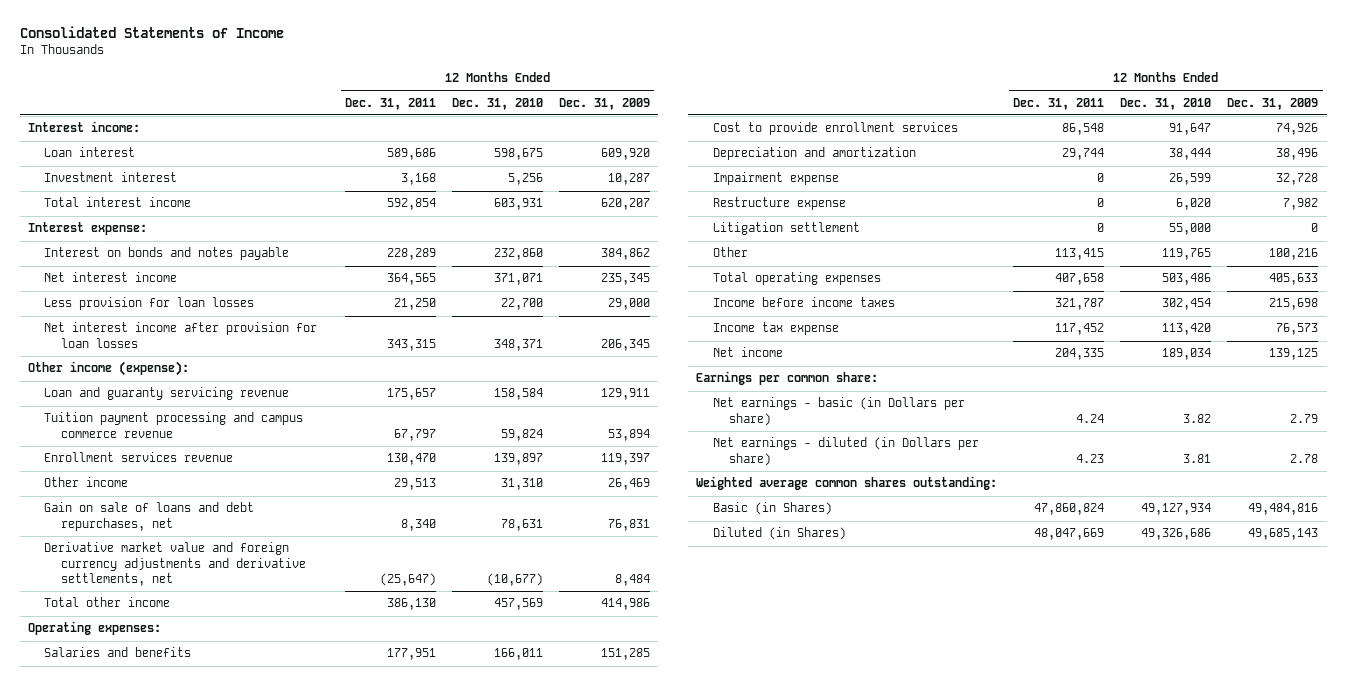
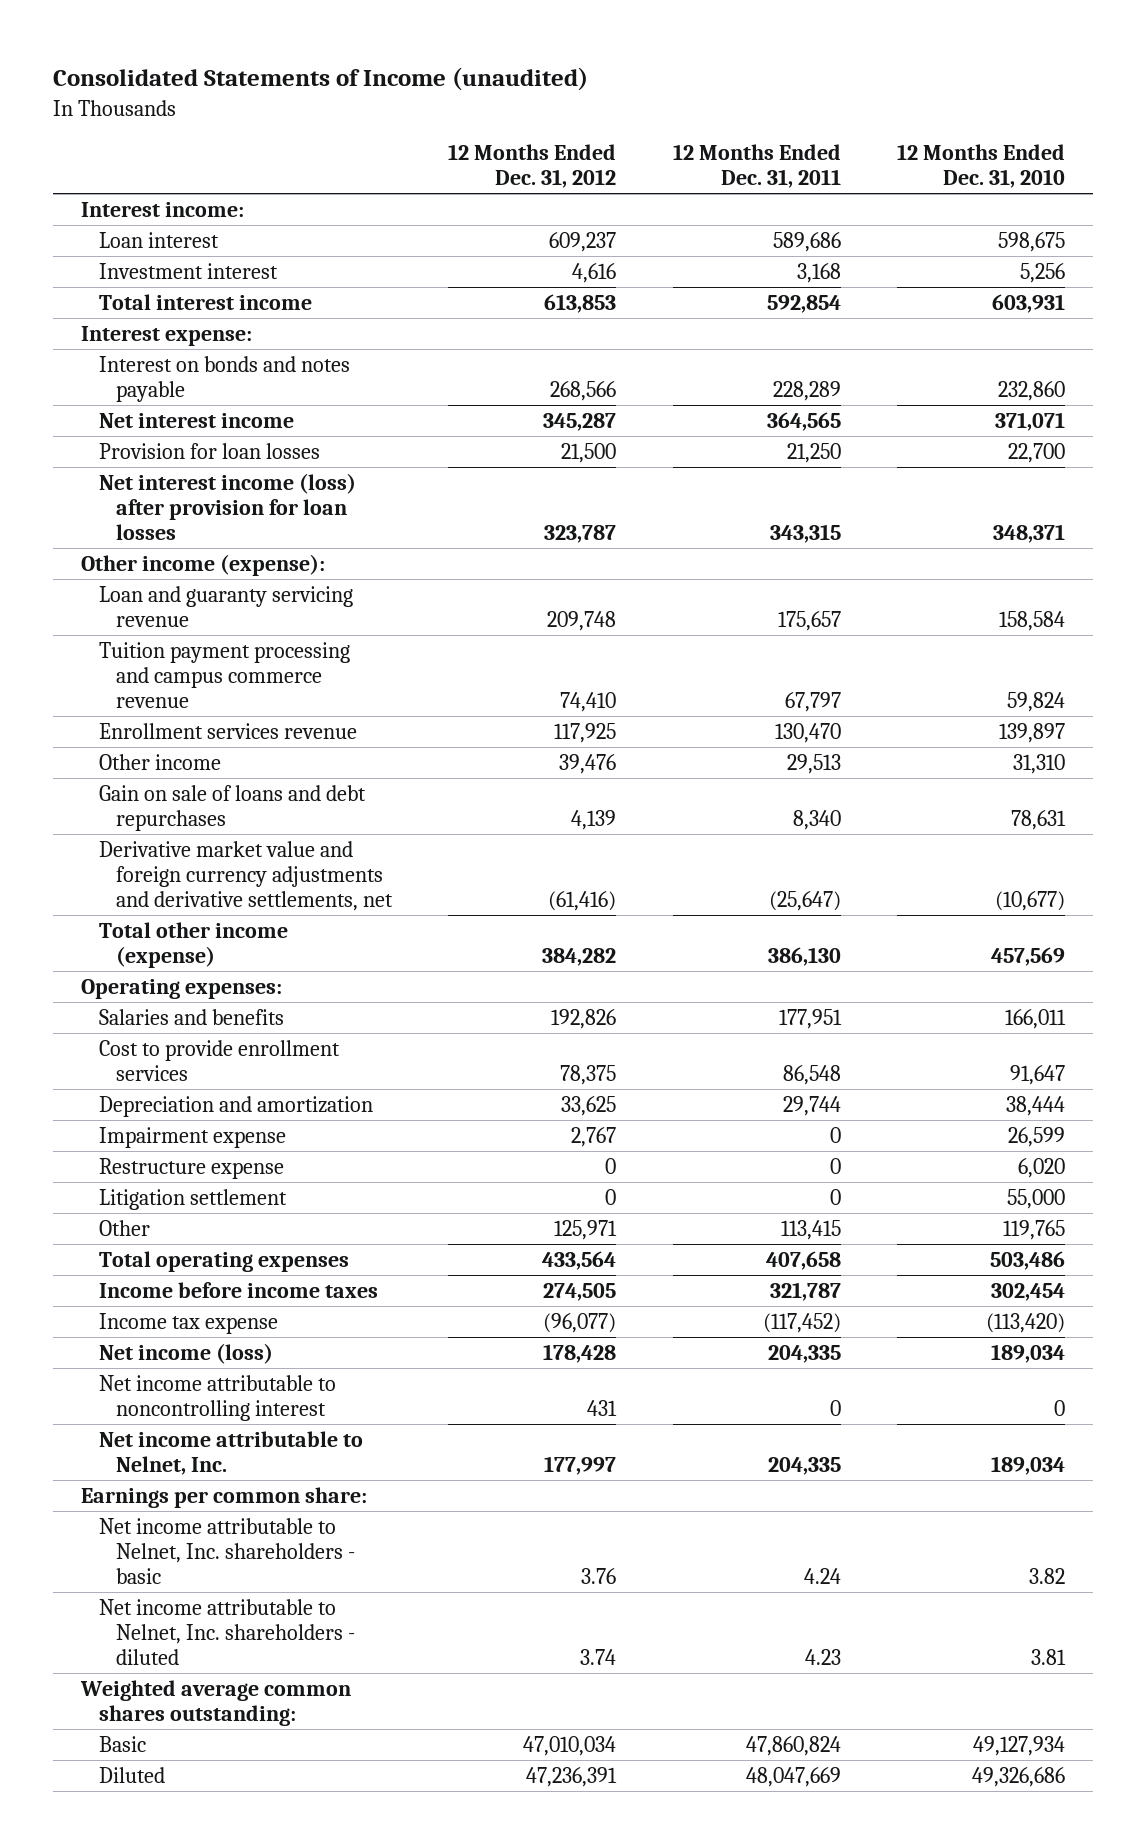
[19,26,284,39] Consolidated Statements of Income -> [52,67,588,92] Consolidated Statements of Income (unaudited)
[559,97,651,110] Dec. 31, 2009 -> none
none -> [448,144,617,189] 12 Months Ended Dec. 31, 2012
[44,297,255,311] Less provision for loan losses -> [98,442,320,459] Provision for loan losses
[44,322,318,348] Net interest income after provision for loan losses -> [98,472,356,540] Net interest income (loss) after provision for loan losses
[44,502,255,531] Gain on sale of loans and debt repurchases, net -> [98,784,366,831] Gain on sale of loans and debt repurchases
[44,597,171,608] Total other income -> [98,921,288,968] Total other income (expense)
[1055,323,1105,336] 117,452 -> [762,1312,841,1333] (117,452)
[1162,323,1212,336] 113,420 -> [985,1312,1065,1333] (113,420)
none -> [98,1342,273,1364] Net income (loss)
none -> [98,1374,336,1421] Net income attributable to noncontrolling interest
[712,347,783,358] Net income -> [98,1430,363,1475] Net income attributable to Nelnet, Inc.
[712,397,965,426] Net earnings - basic (in Dollars per share) -> [98,1517,356,1584] Net income attributable to Nelnet, Inc. shareholders - basic
[712,437,979,466] Net earnings - diluted (in Dollars per share) -> [98,1598,356,1665] Net income attributable to Nelnet, Inc. shareholders - diluted
[712,502,832,516] Basic (in Shares) -> [98,1735,146,1752] Basic
[712,527,846,541] Diluted (in Shares) -> [98,1766,165,1783] Diluted

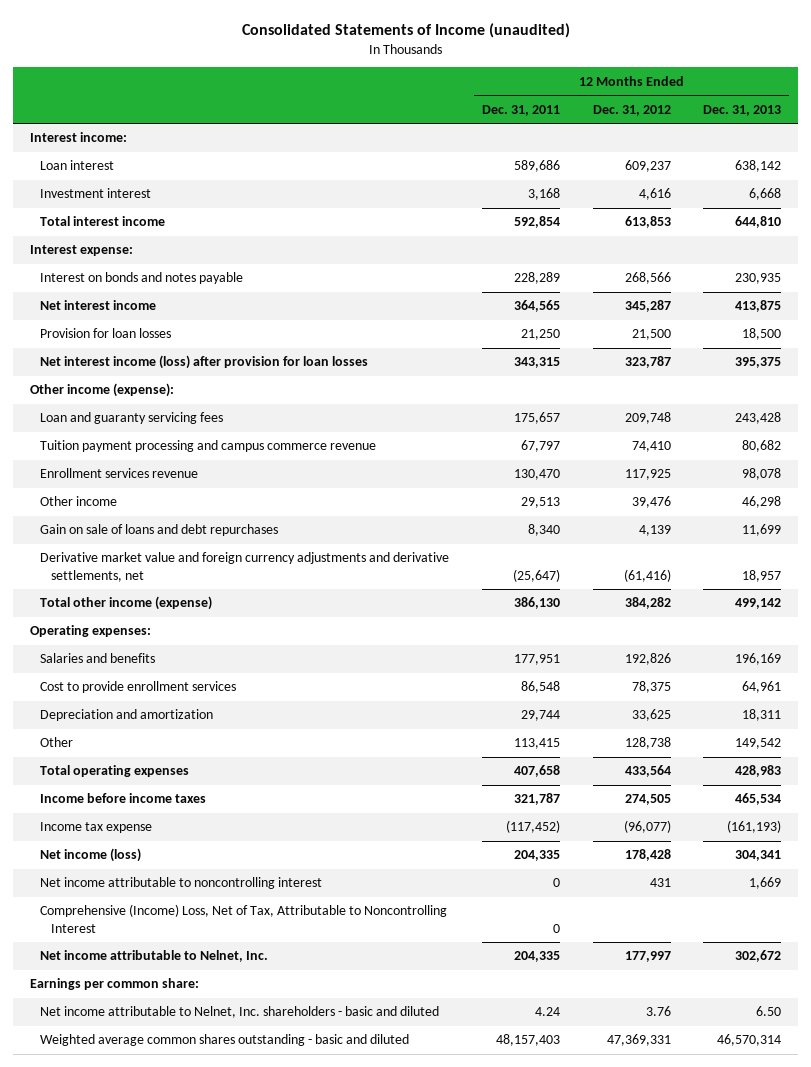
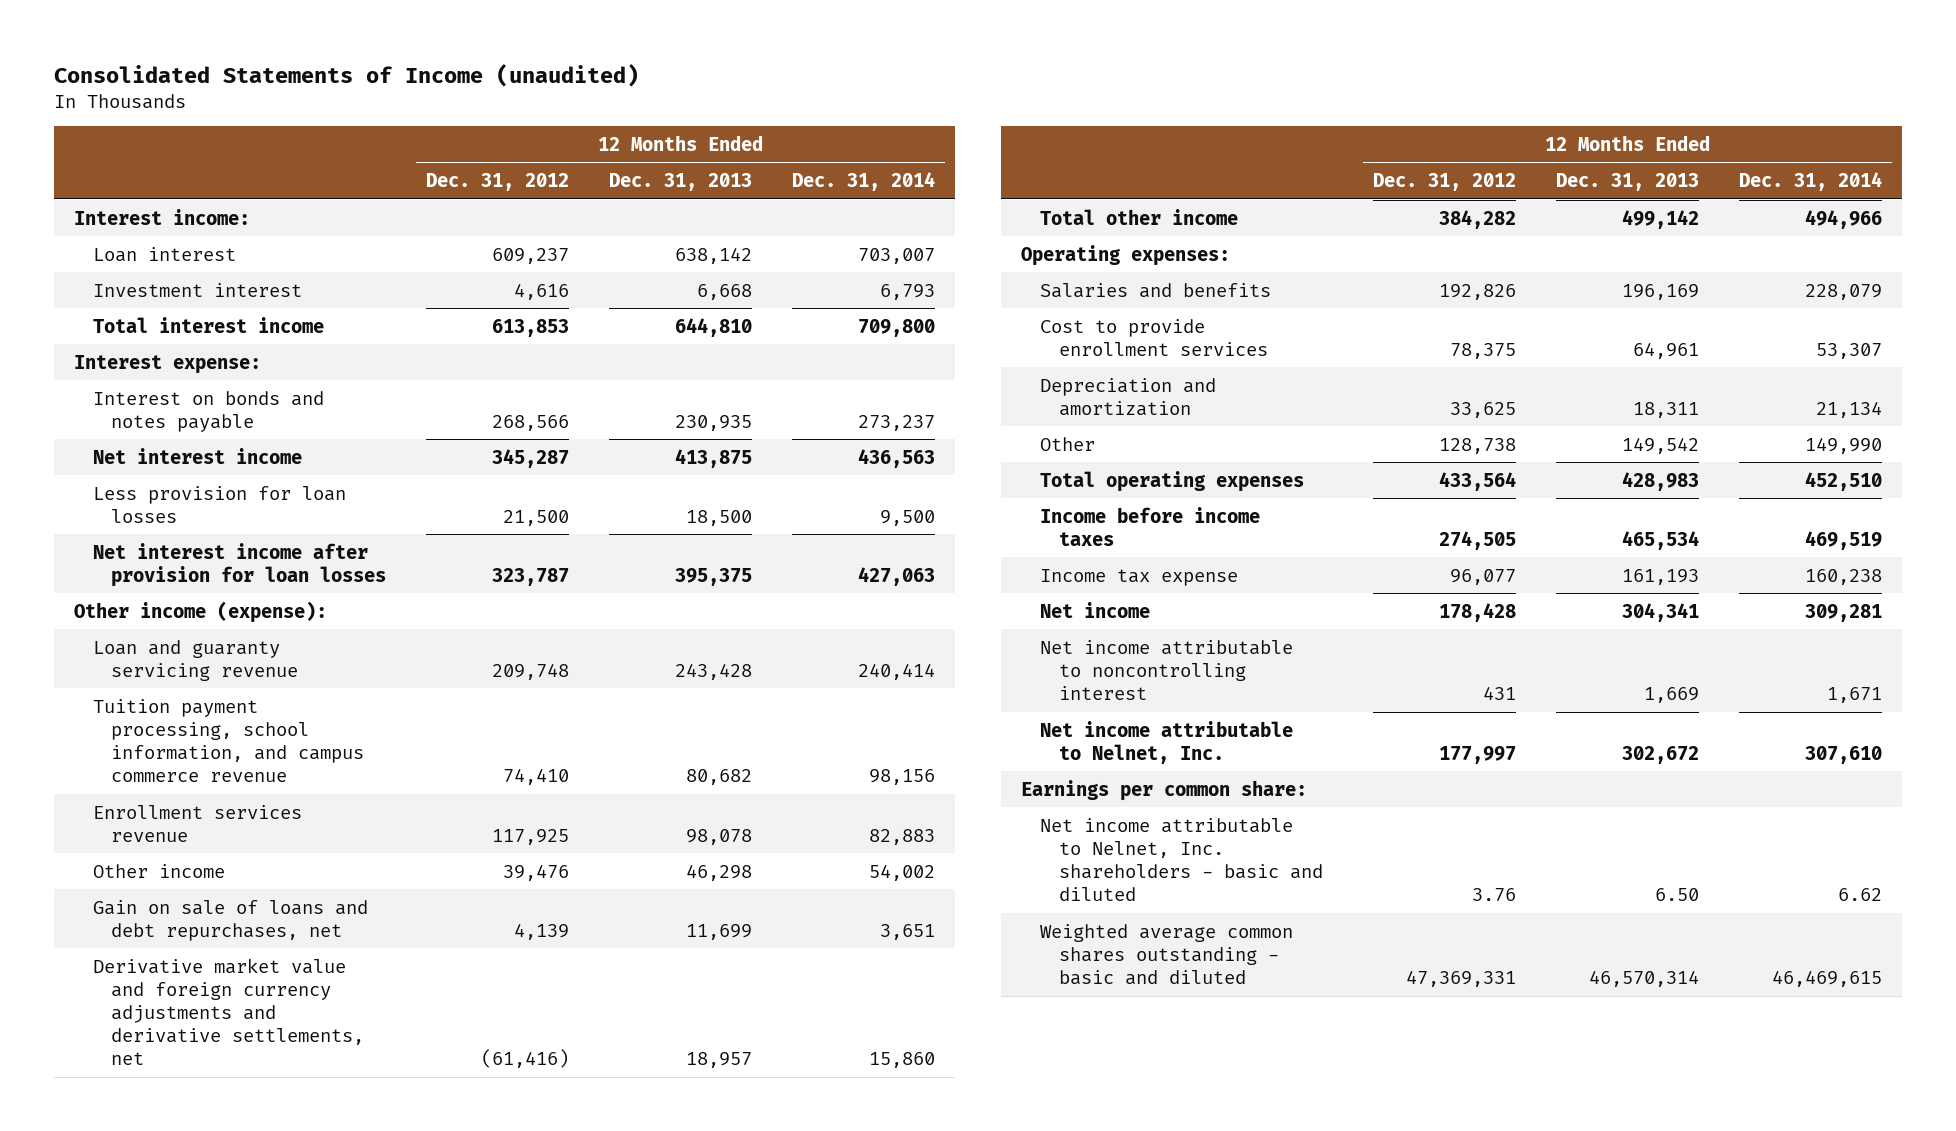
[482,104,561,116] Dec. 31, 2011 -> none
none -> [791,172,935,192] Dec. 31, 2014
[40,328,172,339] Provision for loan losses -> [92,485,346,523] Less provision for loan losses
[40,355,369,370] Net interest income (loss) after provision for loan losses -> [92,542,387,587] Net interest income after provision for loan losses
[40,412,224,425] Loan and guaranty servicing fees -> [92,639,299,681] Loan and guaranty servicing revenue
[40,440,377,453] Tuition payment processing and campus commerce revenue -> [92,698,365,783] Tuition payment processing, school information, and campus commerce revenue
[40,524,279,537] Gain on sale of loans and debt repurchases -> [92,899,368,941] Gain on sale of loans and debt repurchases, net
[40,596,213,611] Total other income (expense) -> [1039,208,1238,225] Total other income
[623,820,671,834] (96,077) -> [1450,568,1517,585] 96,077
[727,820,782,834] (161,193) -> [1622,568,1700,585] 161,193
[40,848,142,863] Net income (loss) -> [1039,601,1150,618] Net income
[40,904,448,933] Comprehensive (Income) Loss, Net of Tax, Attributable to Noncontrolling Interest -> none

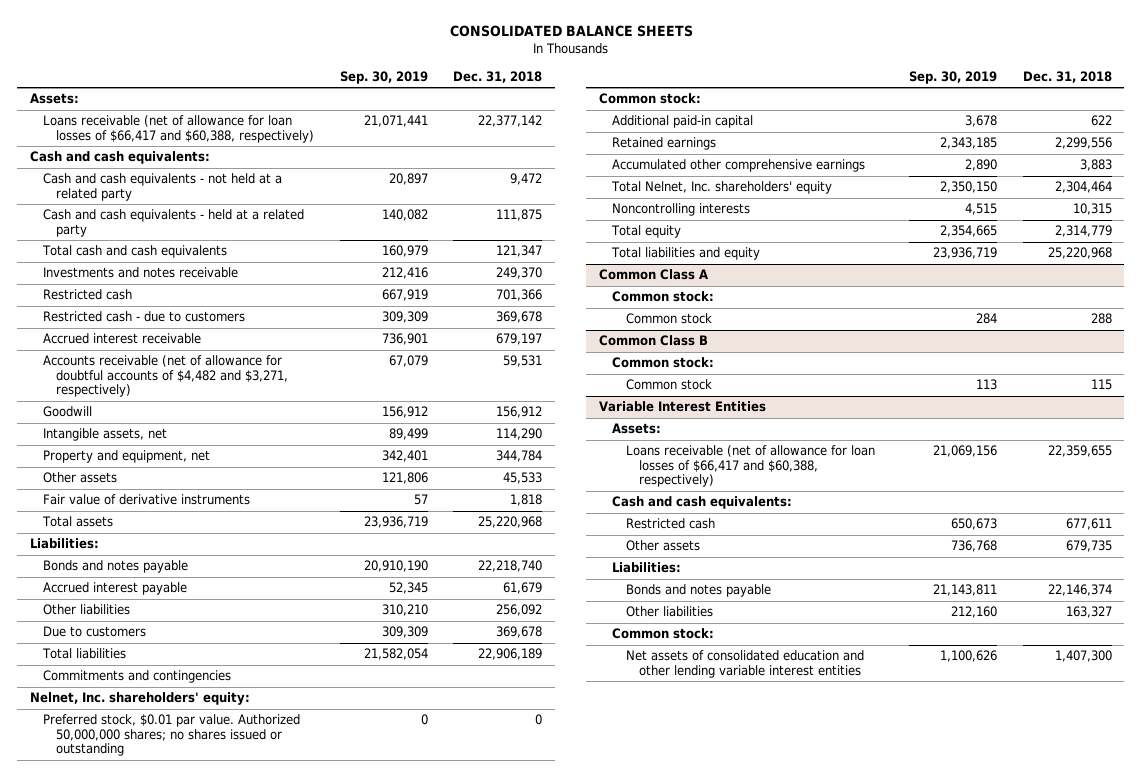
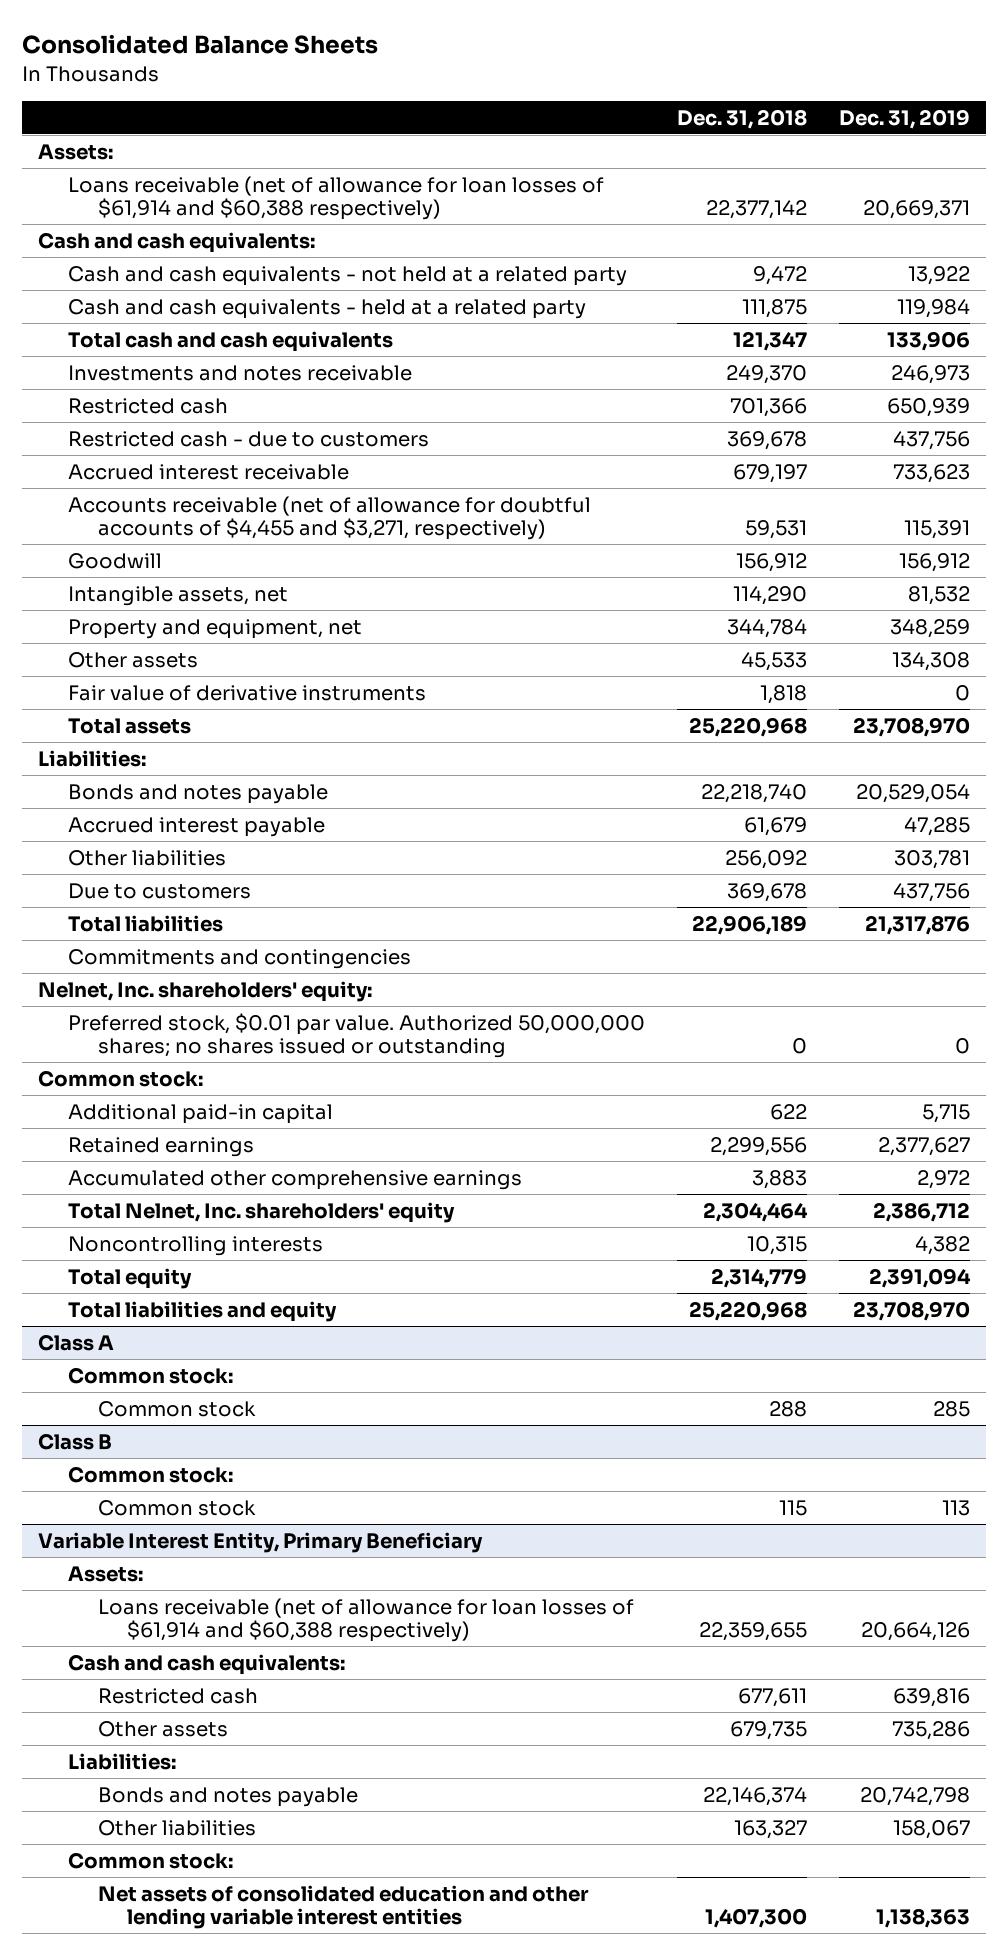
[449,25,693,38] CONSOLIDATED BALANCE SHEETS -> [22,34,379,55] Consolidated Balance Sheets
[339,70,428,84] Sep. 30, 2019 -> none
none -> [838,108,970,129] Dec. 31, 2019
[43,115,315,143] Loans receivable (net of allowance for loan losses of $66,417 and $60,388, respectively) -> [67,175,604,221] Loans receivable (net of allowance for loan losses of $61,914 and $60,388 respectively)
[43,355,289,398] Accounts receivable (net of allowance for doubtful accounts of $4,482 and $3,271, respectively) -> [67,495,591,541] Accounts receivable (net of allowance for doubtful accounts of $4,455 and $3,271, respectively)
[598,269,708,281] Common Class A -> [38,1333,115,1351] Class A
[598,335,708,347] Common Class B -> [38,1432,113,1450] Class B
[598,401,766,413] Variable Interest Entities -> none
none -> [38,1531,484,1553] Variable Interest Entity, Primary Beneficiary
[625,445,875,488] Loans receivable (net of allowance for loan losses of $66,417 and $60,388, respectively) -> [97,1597,634,1643] Loans receivable (net of allowance for loan losses of $61,914 and $60,388 respectively)

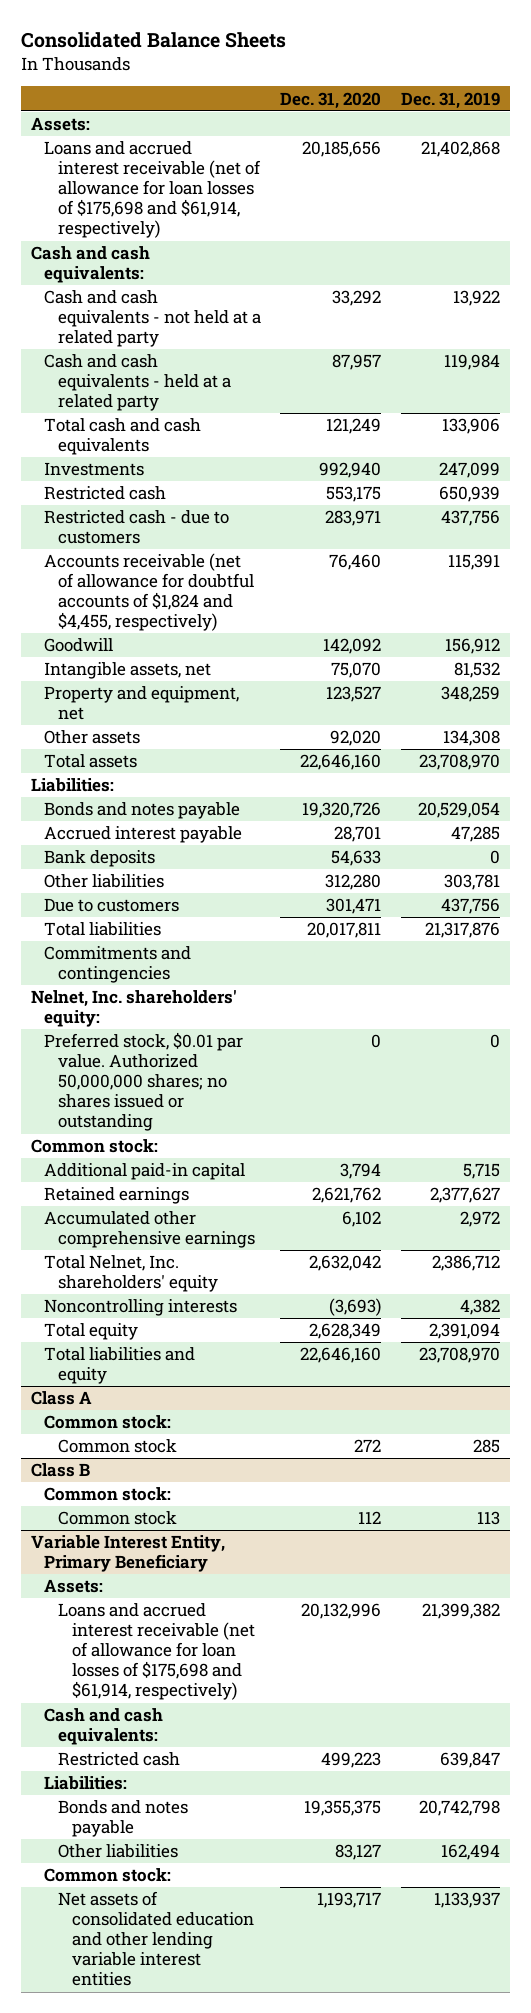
[676,108,807,129] Dec. 31, 2018 -> none
none -> [280,91,382,109] Dec. 31, 2020
[67,175,604,221] Loans receivable (net of allowance for loan losses of $61,914 and $60,388 respectively) -> [44,141,262,239] Loans and accrued interest receivable (net of allowance for loan losses of $175,698 and $61,914, respectively)
[862,200,970,220] 20,669,371 -> [420,141,500,158] 21,402,868
[67,364,412,381] Investments and notes receivable -> [44,462,145,477] Investments
[890,364,970,384] 246,973 -> [438,462,500,479] 247,099
[67,463,349,480] Accrued interest receivable -> none
[67,495,591,541] Accounts receivable (net of allowance for doubtful accounts of $4,455 and $3,271, respectively) -> [44,553,255,632] Accounts receivable (net of allowance for doubtful accounts of $1,824 and $4,455, respectively)
[67,684,426,701] Fair value of derivative instruments -> none
none -> [44,850,156,868] Bank deposits
[97,1597,634,1643] Loans receivable (net of allowance for loan losses of $61,914 and $60,388 respectively) -> [58,1603,255,1701] Loans and accrued interest receivable (net of allowance for loan losses of $175,698 and $61,914, respectively)
[860,1622,970,1642] 20,664,126 -> [421,1603,500,1620] 21,399,382
[97,1720,228,1737] Other assets -> none
[892,1687,970,1707] 639,816 -> [439,1752,500,1769] 639,847
[892,1819,970,1839] 158,067 -> [440,1844,500,1861] 162,494
[875,1908,970,1929] 1,138,363 -> [433,1892,500,1909] 1,133,937

